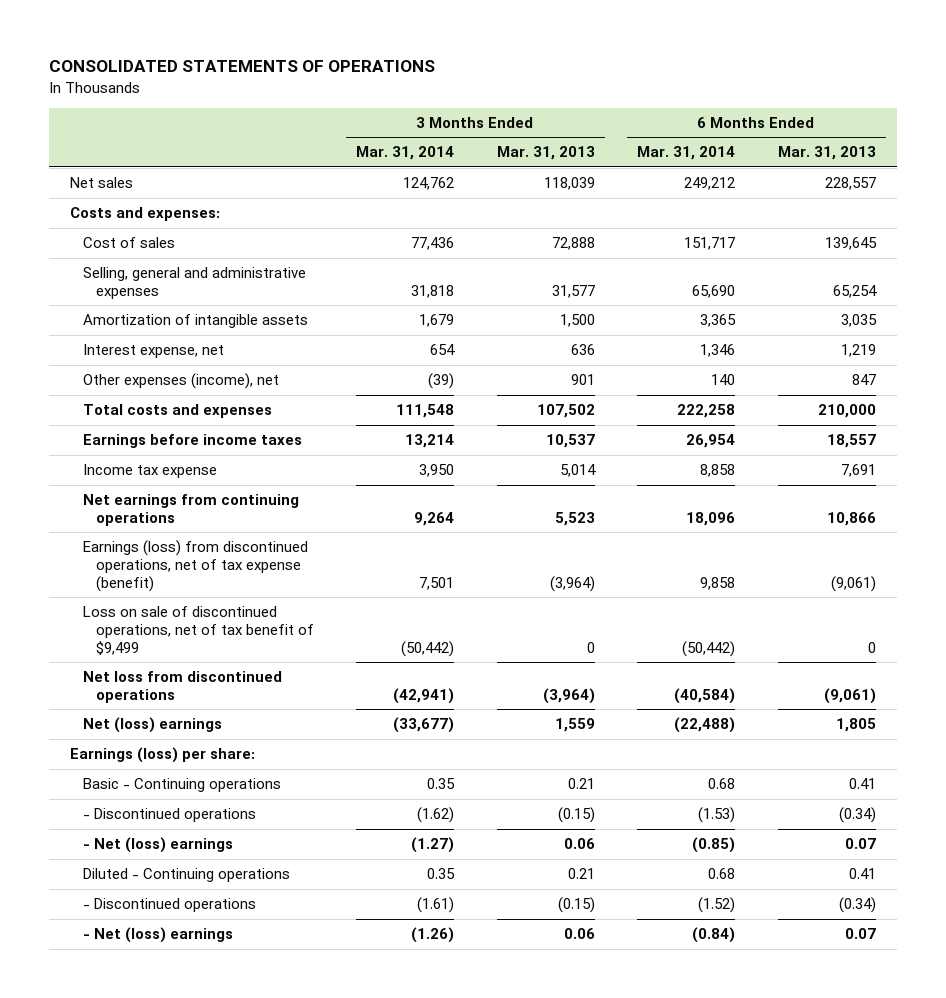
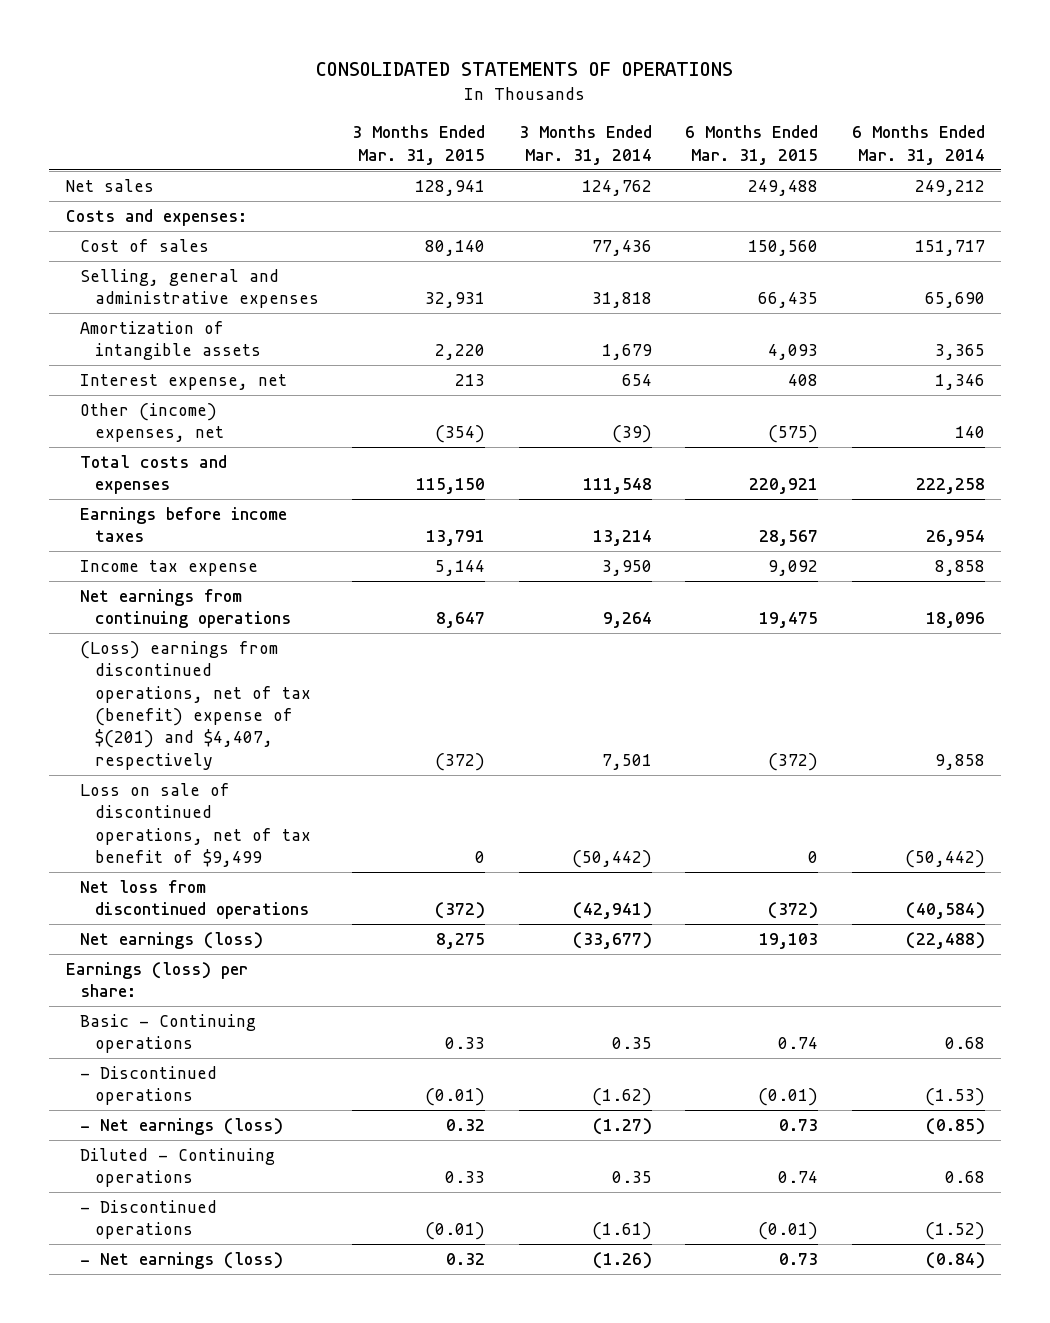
[496,146,595,161] Mar. 31, 2013 -> none
[777,146,876,161] Mar. 31, 2013 -> none
none -> [352,125,486,165] 3 Months Ended Mar. 31, 2015
none -> [685,125,819,165] 6 Months Ended Mar. 31, 2015
[83,373,280,390] Other expenses (income), net -> [80,403,225,443] Other (income) expenses, net
[83,540,309,592] Earnings (loss) from discontinued operations, net of tax expense (benefit) -> [80,641,312,770] (Loss) earnings from discontinued operations, net of tax (benefit) expense of $(201) and $4,407, respectively
[83,717,223,734] Net (loss) earnings -> [80,932,264,950] Net earnings (loss)
[83,837,234,854] - Net (loss) earnings -> [80,1118,284,1136] - Net earnings (loss)
[83,927,234,944] - Net (loss) earnings -> [80,1252,284,1270] - Net earnings (loss)

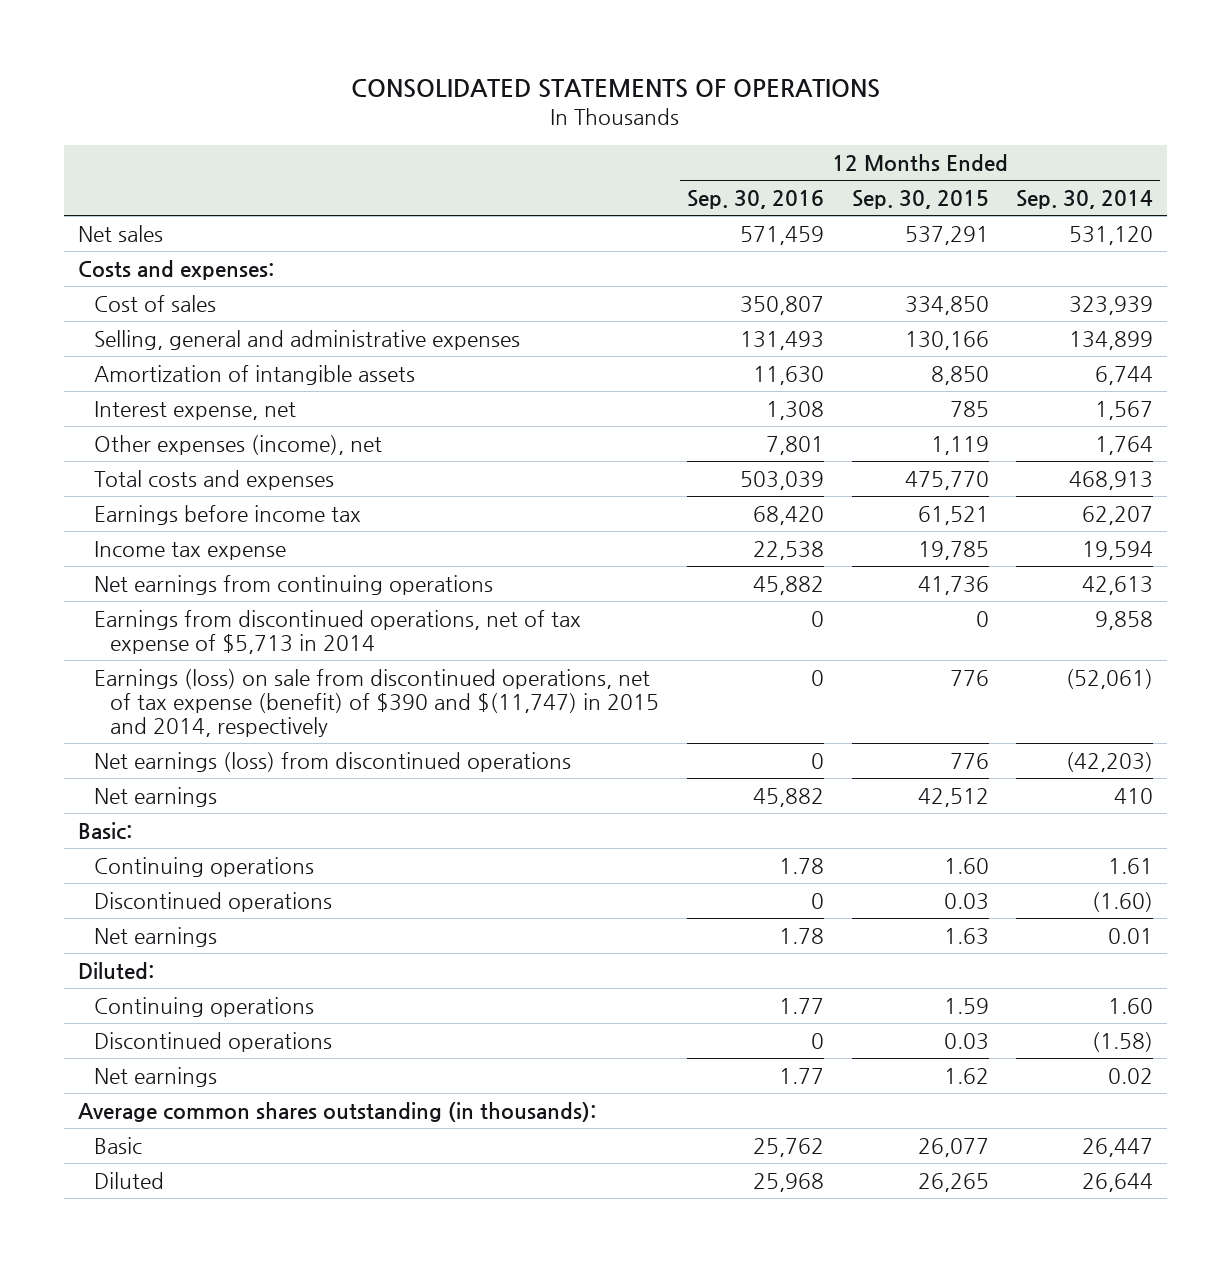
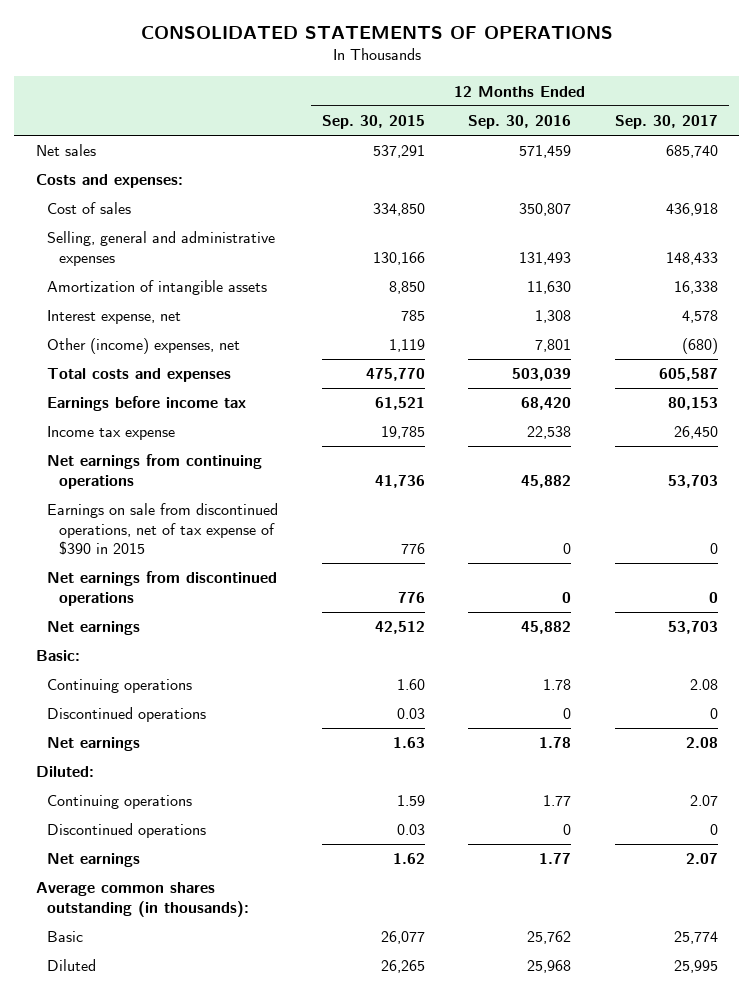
[1016,189,1154,209] Sep. 30, 2014 -> none
none -> [614,115,718,130] Sep. 30, 2017
[93,434,382,455] Other expenses (income), net -> [47,338,241,355] Other (income) expenses, net
[93,609,581,654] Earnings from discontinued operations, net of tax expense of $5,713 in 2014 -> none
[93,668,660,737] Earnings (loss) on sale from discontinued operations, net of tax expense (benefit) of $390 and $(11,747) in 2015 and 2014, respectively -> [47,503,279,555] Earnings on sale from discontinued operations, net of tax expense of $390 in 2015
[93,751,571,772] Net earnings (loss) from discontinued operations -> [47,571,278,606] Net earnings from discontinued operations

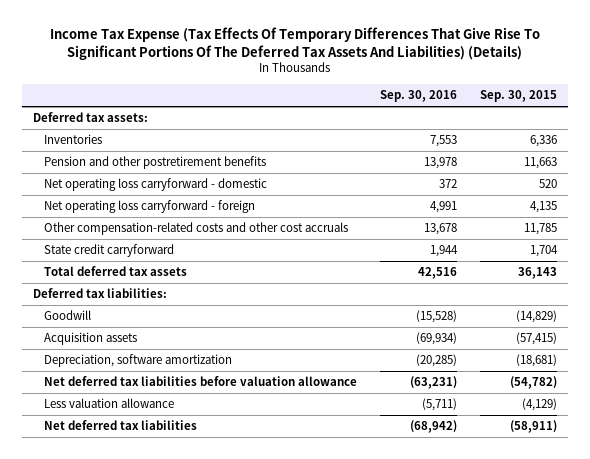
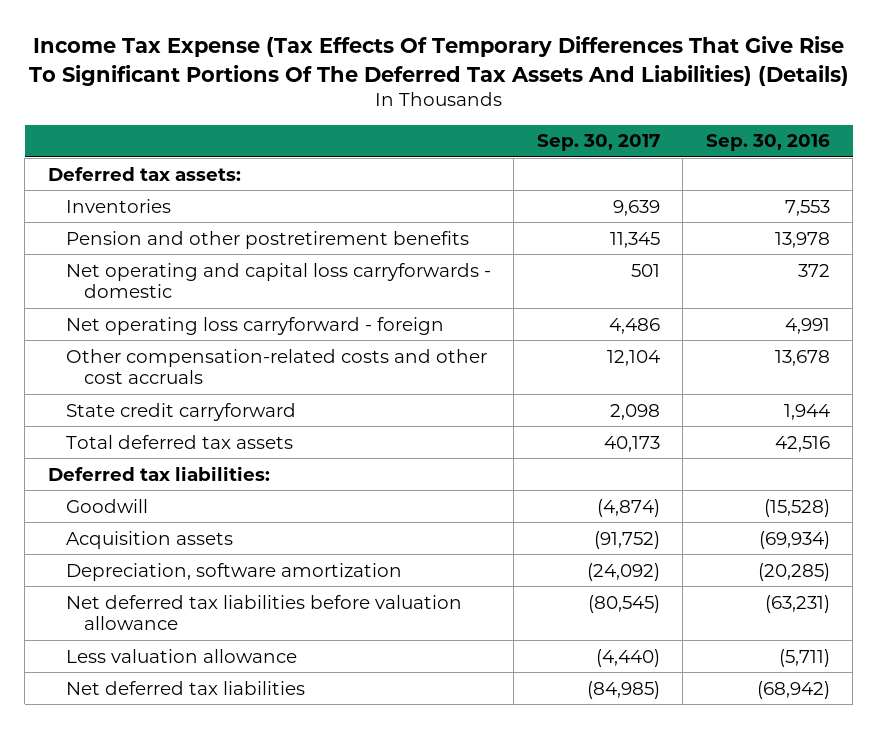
[479,90,557,103] Sep. 30, 2015 -> none
none -> [536,134,660,152] Sep. 30, 2017
[44,178,268,192] Net operating loss carryforward - domestic -> [65,262,491,299] Net operating and capital loss carryforwards - domestic

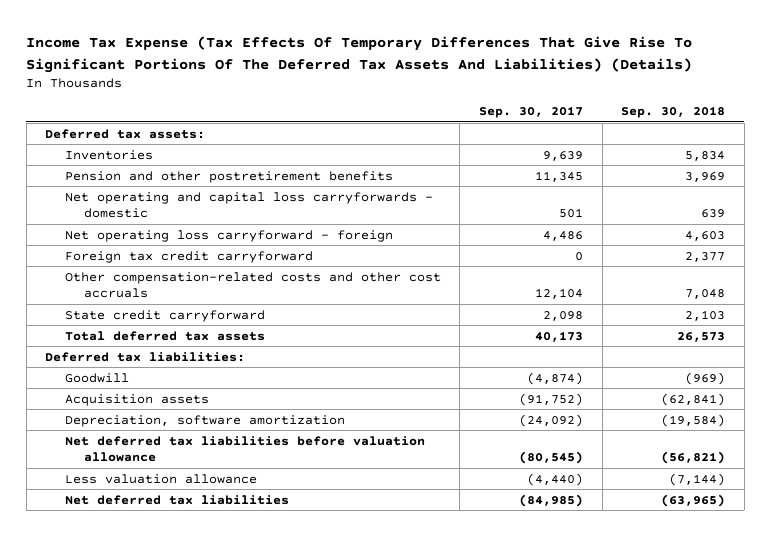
[705,134,830,152] Sep. 30, 2016 -> none
none -> [621,106,726,119] Sep. 30, 2018
none -> [64,250,313,263] Foreign tax credit carryforward

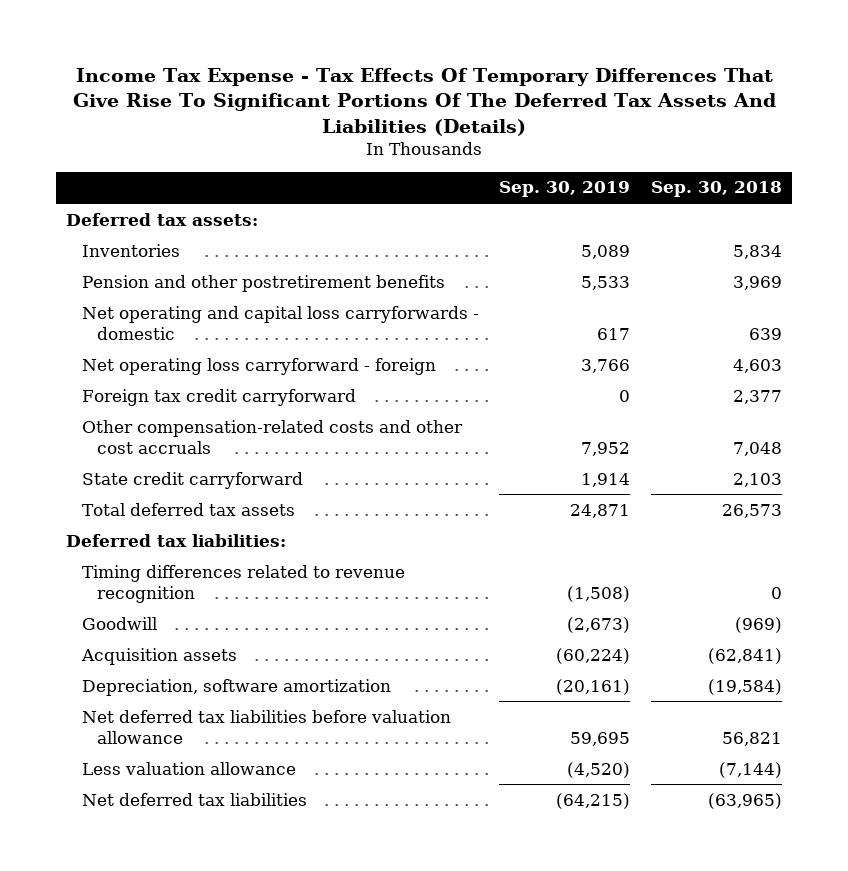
[26,36,693,73] Income Tax Expense (Tax Effects Of Temporary Differences That Give Rise To Significant Portions Of The Deferred Tax Assets And Liabilities) (Details) -> [73,67,777,136] Income Tax Expense - Tax Effects Of Temporary Differences That Give Rise To Significant Portions Of The Deferred Tax Assets And Liabilities (Details)
[478,106,583,119] Sep. 30, 2017 -> none
none -> [499,181,631,198] Sep. 30, 2019
none -> [81,564,405,603] Timing differences related to revenue recognition
[661,451,726,465] (56,821) -> [721,731,782,746] 56,821

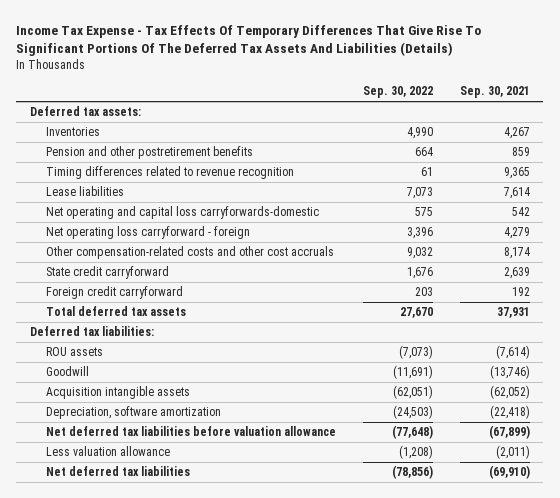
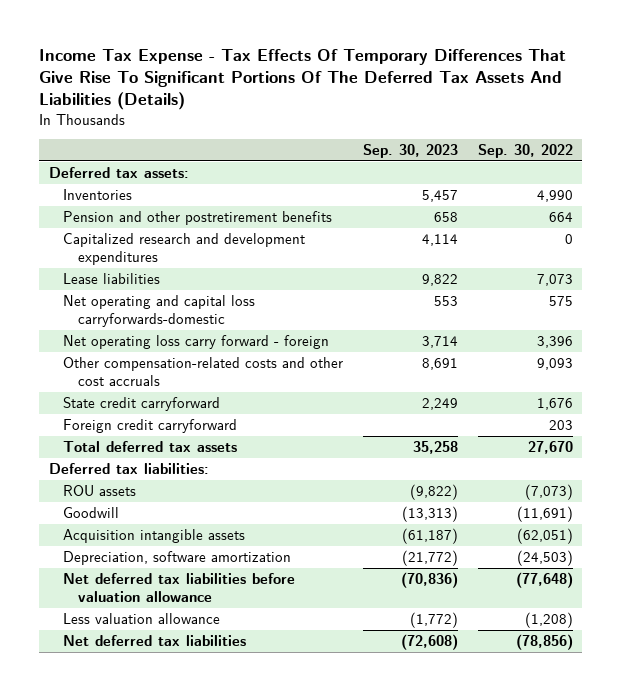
[459,86,530,99] Sep. 30, 2021 -> none
none -> [362,143,458,158] Sep. 30, 2023
[46,166,295,180] Timing differences related to revenue recognition -> none
none -> [63,232,306,266] Capitalized research and development expenditures
[46,226,251,240] Net operating loss carryforward - foreign -> [63,334,330,349] Net operating loss carry forward - foreign
[406,247,433,260] 9,032 -> [536,357,573,370] 9,093

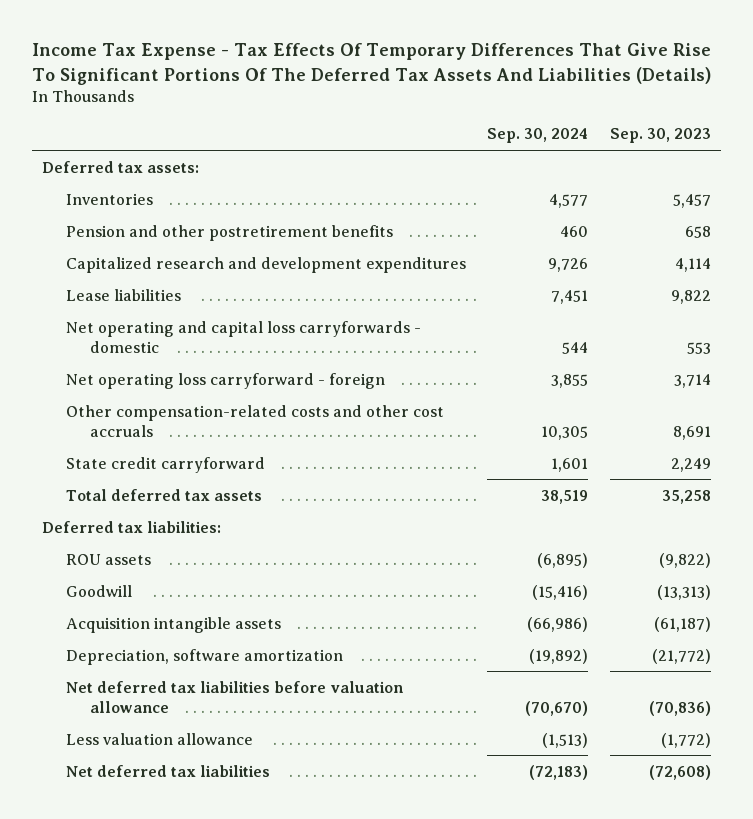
[477,143,573,158] Sep. 30, 2022 -> none
none -> [487,128,589,144] Sep. 30, 2024
[63,294,256,328] Net operating and capital loss carryforwards-domestic -> [66,320,422,353] Net operating and capital loss carryforwards - domestic
[63,334,330,349] Net operating loss carry forward - foreign -> [66,372,386,389] Net operating loss carryforward - foreign
[63,418,238,433] Foreign credit carryforward -> none

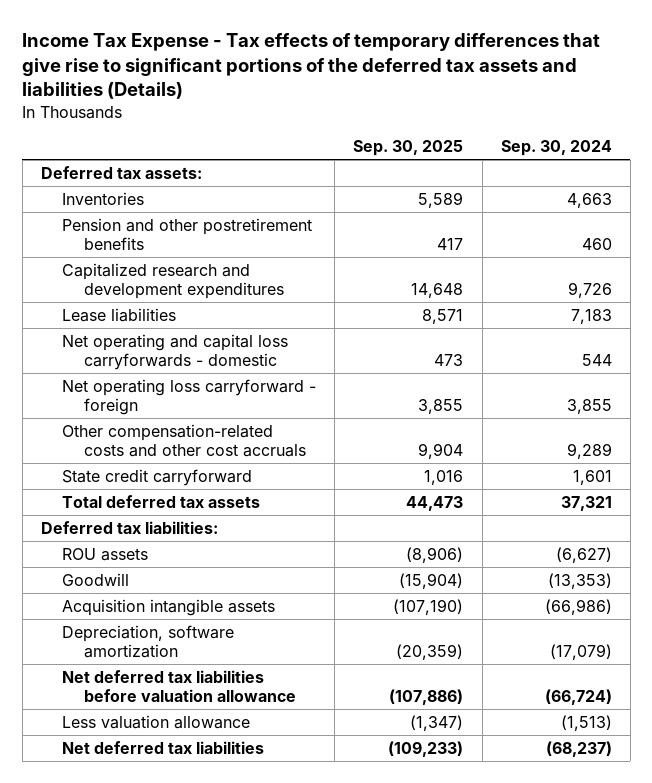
[31,43,711,85] Income Tax Expense - Tax Effects Of Temporary Differences That Give Rise To Significant Portions Of The Deferred Tax Assets And Liabilities (Details) -> [22,32,601,100] Income Tax Expense - Tax effects of temporary differences that give rise to significant portions of the deferred tax assets and liabilities (Details)
[609,128,711,144] Sep. 30, 2023 -> none
none -> [353,140,464,157] Sep. 30, 2025
[549,193,589,208] 4,577 -> [566,192,612,208] 4,663
[551,289,589,304] 7,451 -> [570,308,612,324] 7,183
[541,425,589,440] 10,305 -> [566,443,612,460] 9,289
[541,489,589,504] 38,519 -> [560,495,612,511] 37,321
[537,552,589,568] (6,895) -> [555,546,612,563] (6,627)
[532,584,589,600] (15,416) -> [547,572,612,589] (13,353)
[529,648,589,664] (19,892) -> [549,644,612,661] (17,079)
[525,700,589,716] (70,670) -> [544,689,612,706] (66,724)
[529,764,589,780] (72,183) -> [545,740,612,757] (68,237)

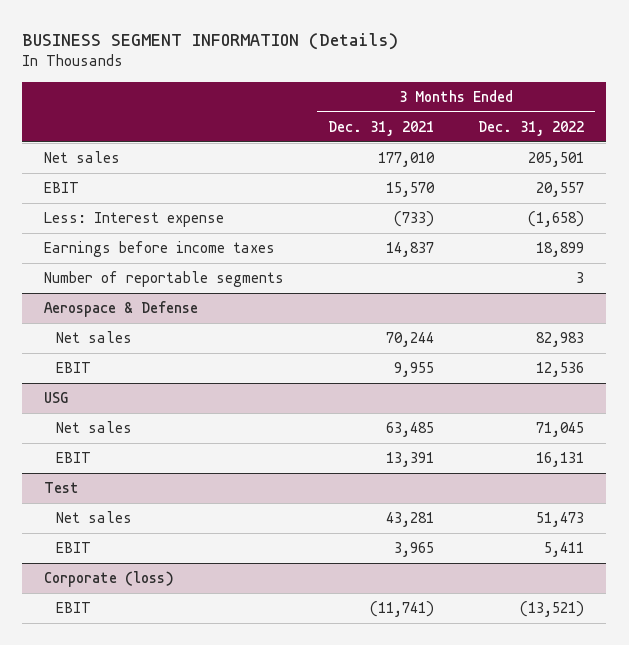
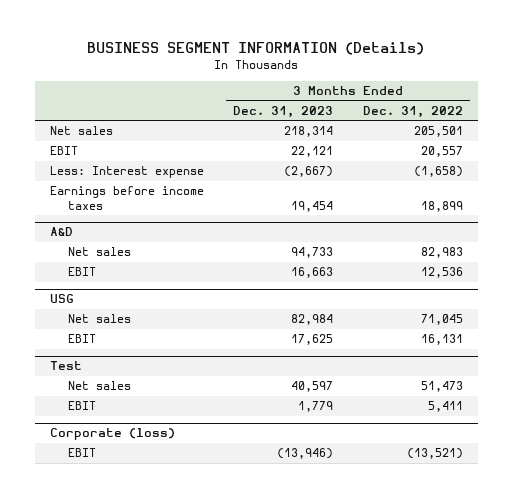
[328,121,435,137] Dec. 31, 2021 -> none
none -> [233,105,334,118] Dec. 31, 2023
[44,271,285,288] Number of reportable segments -> none
[44,301,199,318] Aerospace & Defense -> [49,227,73,237] A&D

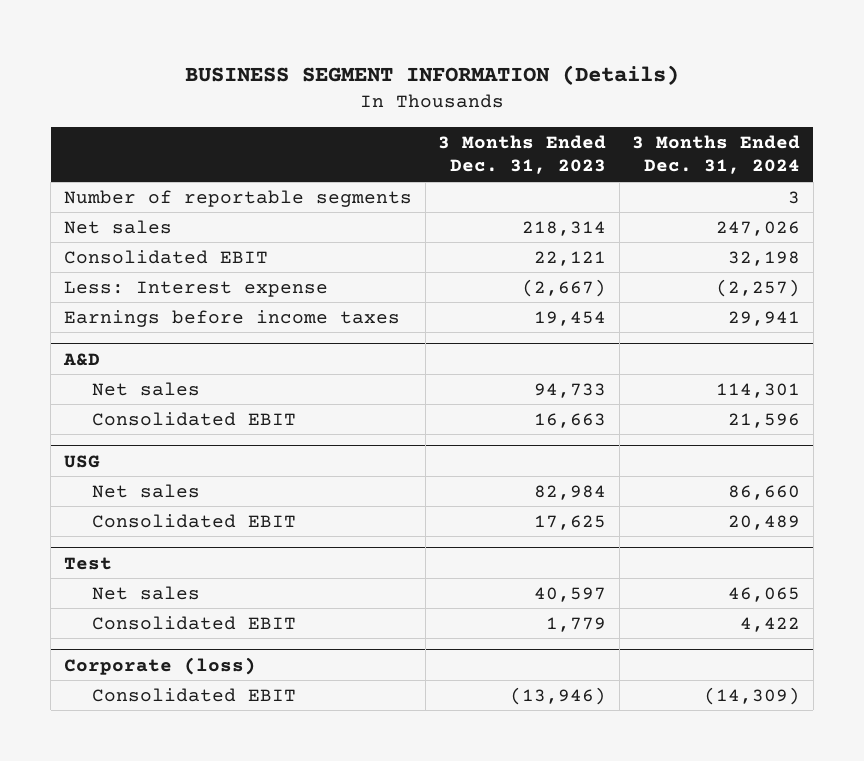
[362,105,463,118] Dec. 31, 2022 -> none
none -> [632,134,801,175] 3 Months Ended Dec. 31, 2024
none -> [63,189,412,207] Number of reportable segments
[49,146,78,156] EBIT -> [63,249,268,264] Consolidated EBIT
[68,267,97,277] EBIT -> [92,411,297,426] Consolidated EBIT
[68,334,97,344] EBIT -> [92,513,297,528] Consolidated EBIT
[68,401,97,411] EBIT -> [92,615,297,630] Consolidated EBIT
[68,448,97,458] EBIT -> [92,687,297,702] Consolidated EBIT

